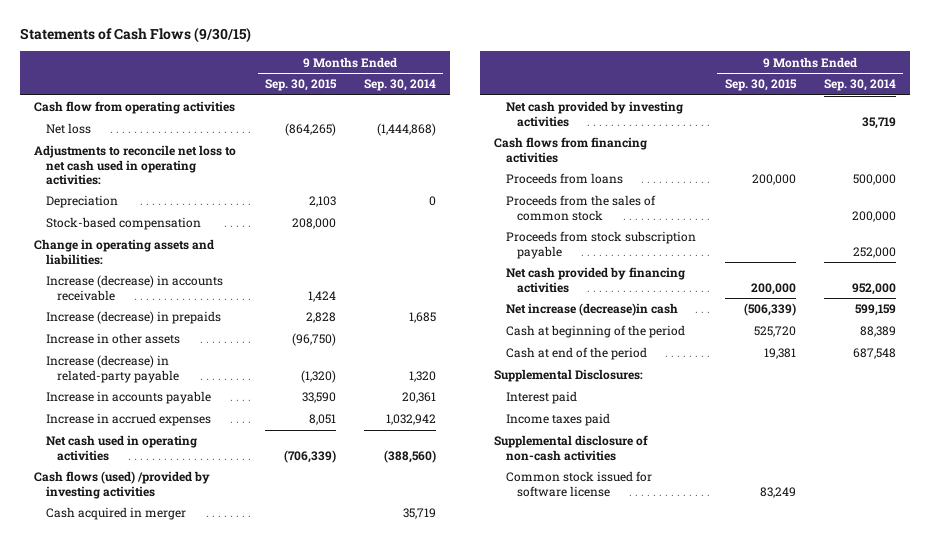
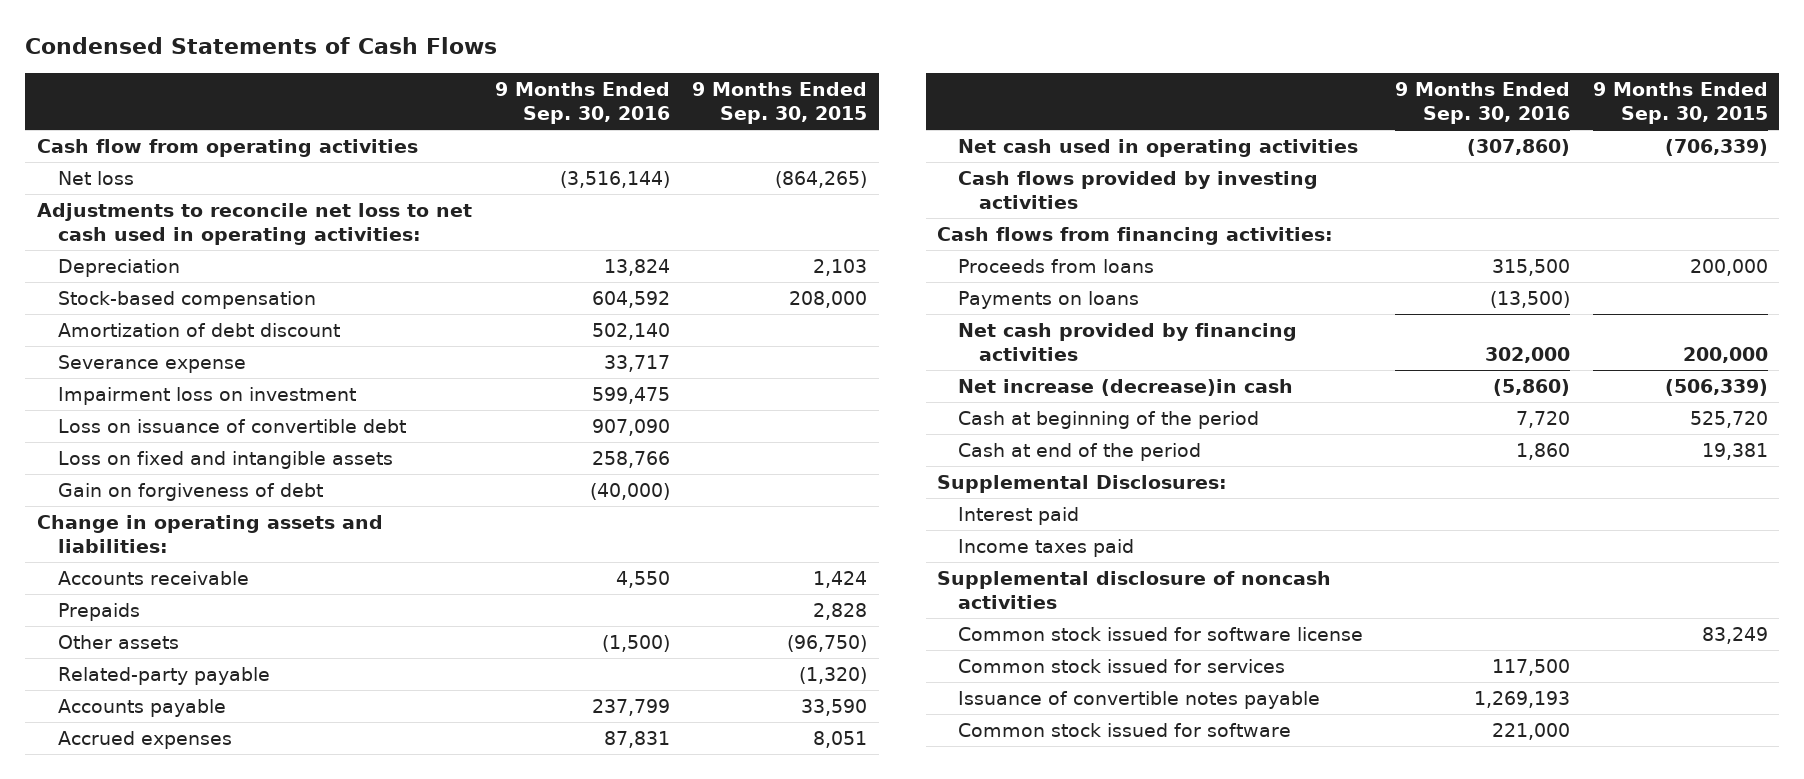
[20,27,252,44] Statements of Cash Flows (9/30/15) -> [25,37,498,55] Condensed Statements of Cash Flows
[363,79,436,92] Sep. 30, 2014 -> none
none -> [494,81,670,125] 9 Months Ended Sep. 30, 2016
none -> [57,322,340,337] Amortization of debt discount
none -> [57,354,246,373] Severance expense
none -> [57,386,356,405] Impairment loss on investment
none -> [57,418,406,433] Loss on issuance of convertible debt
none -> [57,450,393,469] Loss on fixed and intangible assets
none -> [57,482,323,501] Gain on forgiveness of debt
[45,275,223,301] Increase (decrease) in accounts receivable -> [57,570,249,585] Accounts receivable
[45,311,221,325] Increase (decrease) in prepaids -> [57,602,140,621] Prepaids
[45,333,180,345] Increase in other assets -> [57,634,179,649] Other assets
[45,355,179,383] Increase (decrease) in related-party payable -> [57,666,270,685] Related-party payable
[45,391,211,405] Increase in accounts payable -> [57,698,226,717] Accounts payable
[45,413,211,427] Increase in accrued expenses -> [57,730,232,749] Accrued expenses
[34,471,211,499] Cash flows (used) /provided by investing activities -> none
[45,507,186,521] Cash acquired in merger -> none
[505,101,683,127] Net cash provided by investing activities -> [957,170,1318,210] Cash flows provided by investing activities
[494,137,648,163] Cash flows from financing activities -> [937,226,1334,245] Cash flows from financing activities:
[505,195,656,221] Proceeds from the sales of common stock -> none
[505,231,696,259] Proceeds from stock subscription payable -> none
none -> [957,290,1139,309] Payments on loans
[494,435,649,461] Supplemental disclosure of non-cash activities -> [937,570,1332,610] Supplemental disclosure of noncash activities
none -> [957,658,1285,673] Common stock issued for services
none -> [957,690,1320,709] Issuance of convertible notes payable
none -> [957,722,1291,737] Common stock issued for software

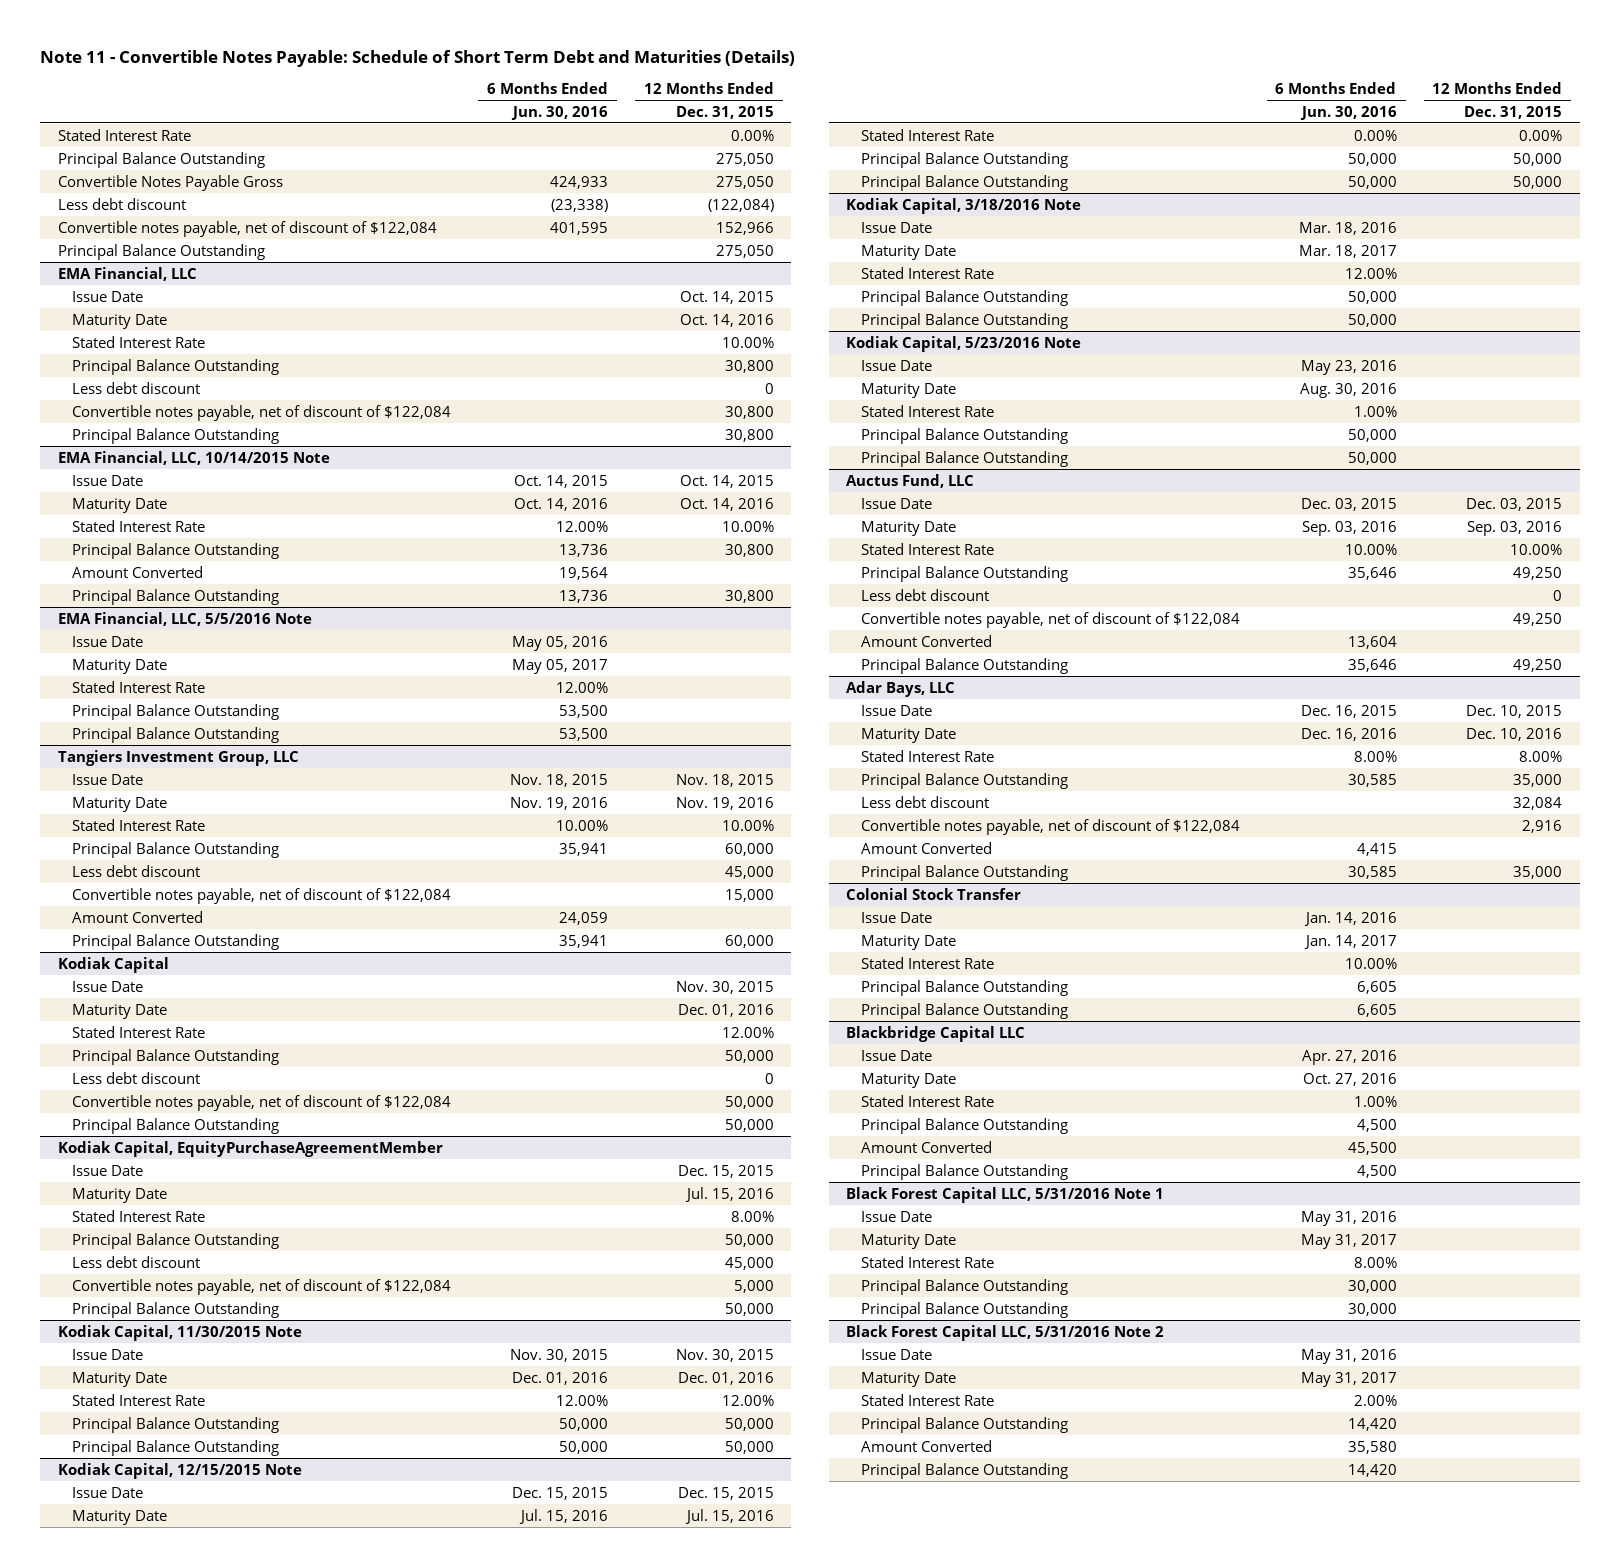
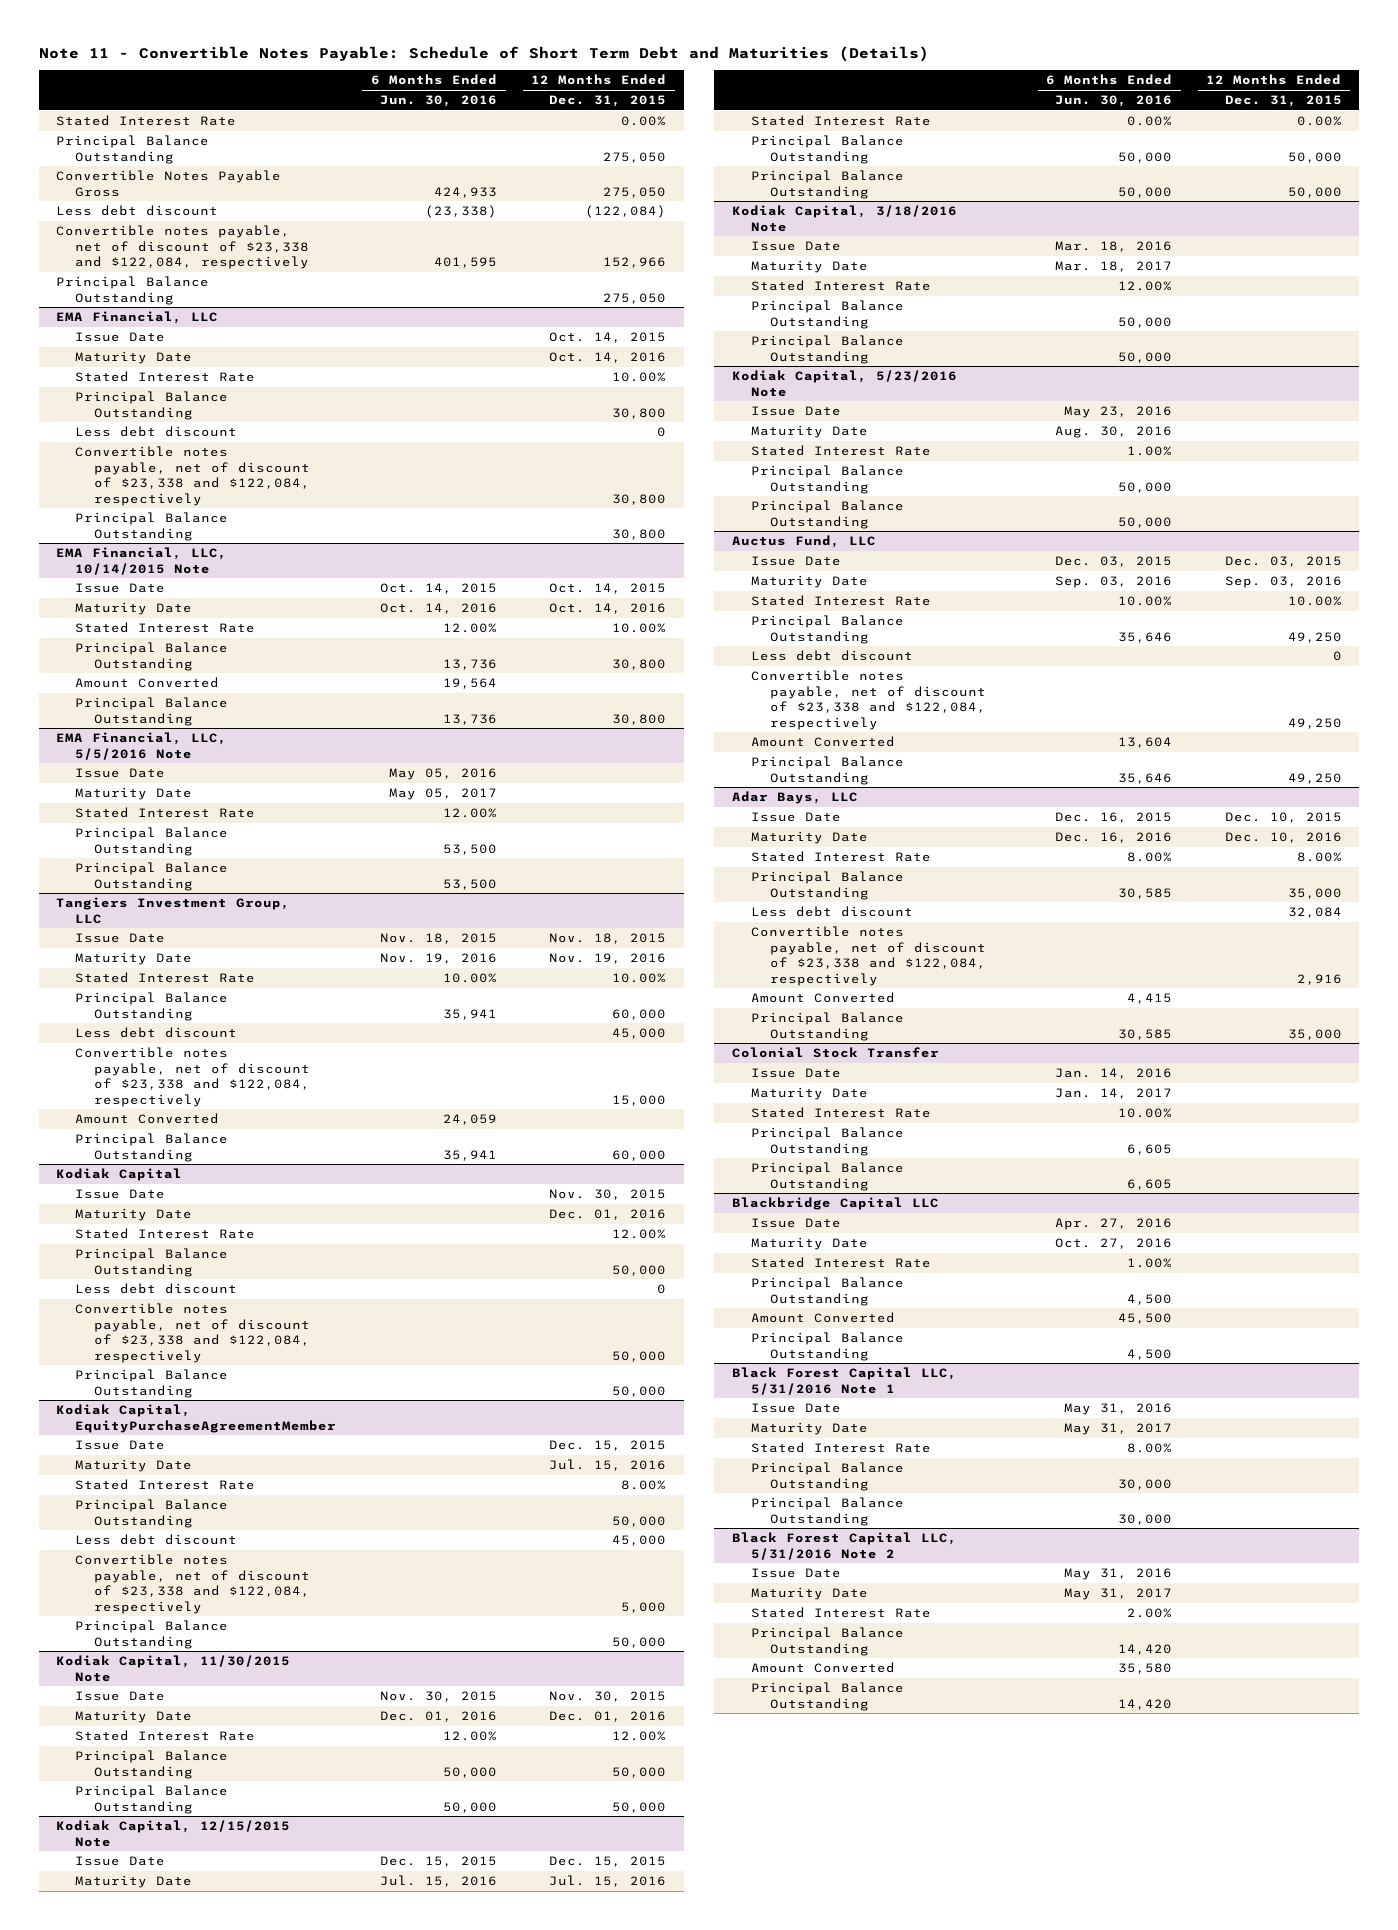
[57,220,437,237] Convertible notes payable, net of discount of $122,084 -> [56,225,310,270] Convertible notes payable, net of discount of $23,338 and $122,084, respectively
[72,404,452,421] Convertible notes payable, net of discount of $122,084 -> [75,446,311,506] Convertible notes payable, net of discount of $23,338 and $122,084, respectively
[72,887,452,904] Convertible notes payable, net of discount of $122,084 -> [75,1047,311,1107] Convertible notes payable, net of discount of $23,338 and $122,084, respectively
[72,1094,452,1111] Convertible notes payable, net of discount of $122,084 -> [75,1303,311,1363] Convertible notes payable, net of discount of $23,338 and $122,084, respectively
[72,1278,452,1295] Convertible notes payable, net of discount of $122,084 -> [75,1554,311,1614] Convertible notes payable, net of discount of $23,338 and $122,084, respectively
[861,611,1241,628] Convertible notes payable, net of discount of $122,084 -> [750,670,986,730] Convertible notes payable, net of discount of $23,338 and $122,084, respectively
[861,818,1241,835] Convertible notes payable, net of discount of $122,084 -> [750,926,986,986] Convertible notes payable, net of discount of $23,338 and $122,084, respectively

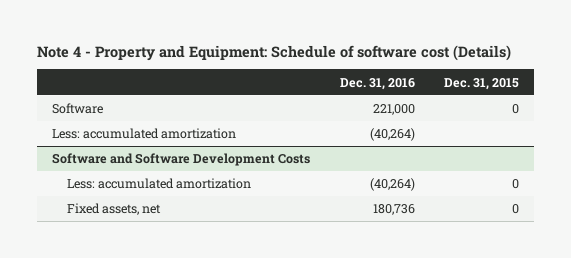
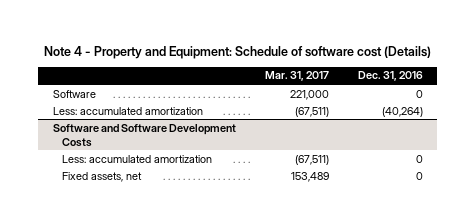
[444,77,520,90] Dec. 31, 2015 -> none
none -> [264,71,329,82] Mar. 31, 2017
[372,104,415,116] 221,000 -> [415,89,423,98] 0
[369,178,415,192] (40,264) -> [415,154,423,163] 0
[372,204,415,216] 180,736 -> [415,171,423,180] 0

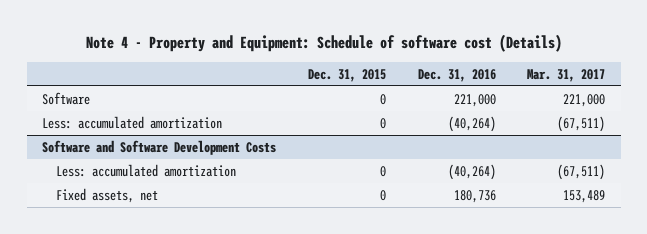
none -> [307,68,386,82] Dec. 31, 2015
[415,89,423,98] 0 -> [453,93,496,107] 221,000
[415,154,423,163] 0 -> [447,163,496,180] (40,264)
[415,171,423,180] 0 -> [453,189,496,203] 180,736

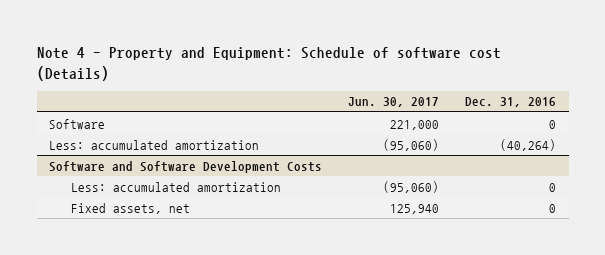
[307,68,386,82] Dec. 31, 2015 -> none
[527,68,606,82] Mar. 31, 2017 -> none
none -> [348,97,440,108] Jun. 30, 2017
[453,93,496,107] 221,000 -> [548,119,556,129] 0
[447,163,496,180] (40,264) -> [548,182,556,192] 0
[453,189,496,203] 180,736 -> [548,203,556,213] 0

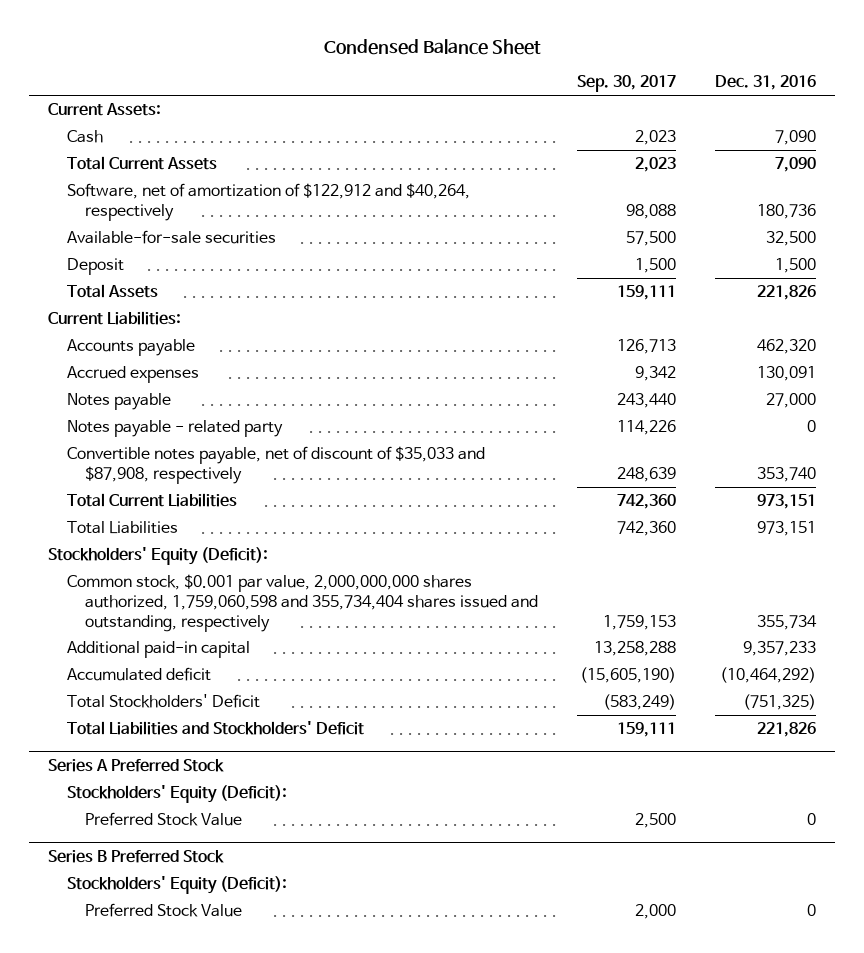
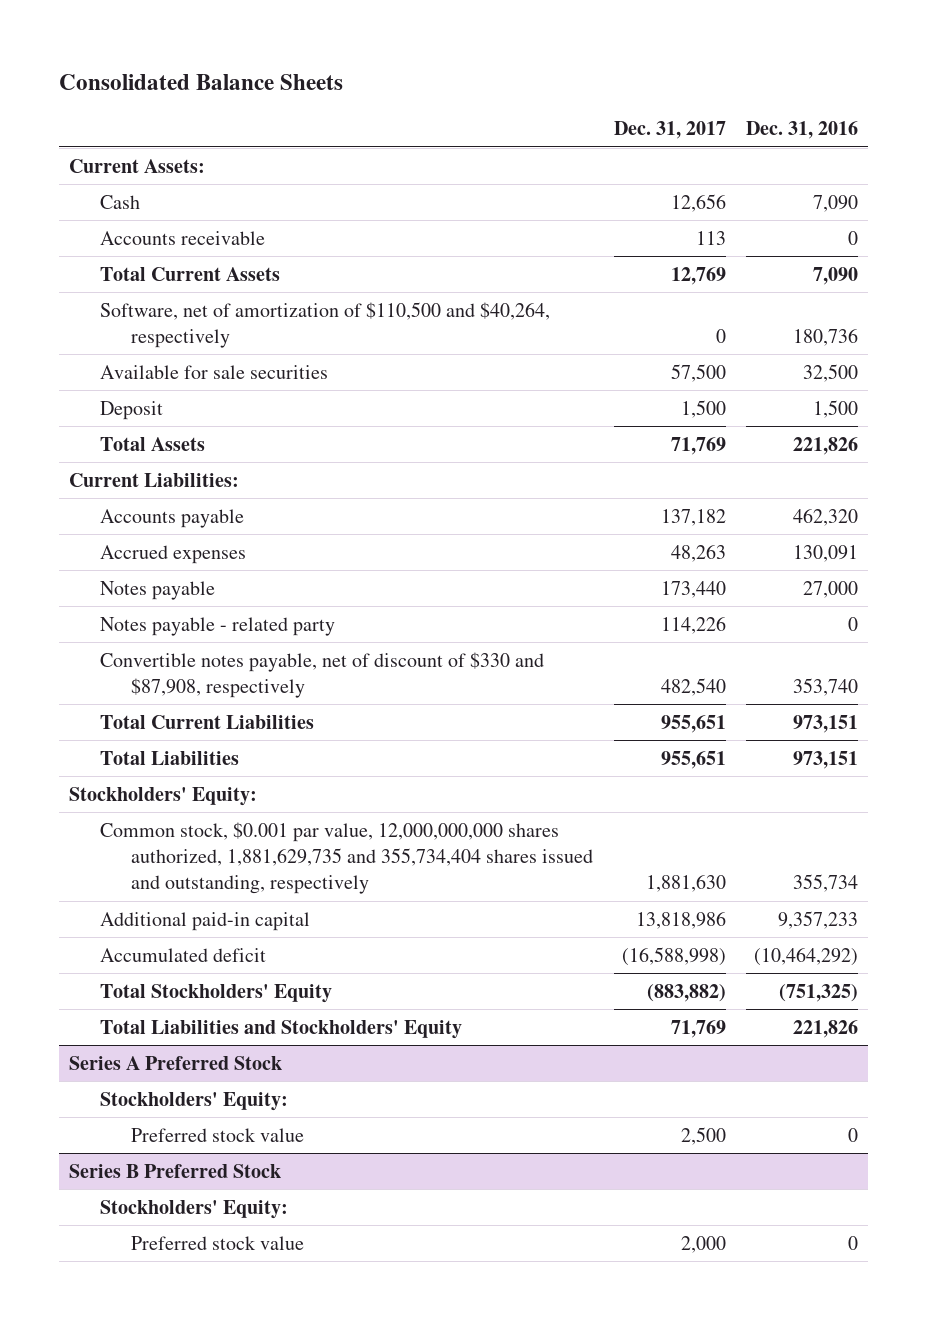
[324,38,542,55] Condensed Balance Sheet -> [58,73,343,90] Consolidated Balance Sheets
[576,75,676,93] Sep. 30, 2017 -> none
none -> [613,121,726,140] Dec. 31, 2017
none -> [100,230,266,245] Accounts receivable
[66,182,470,221] Software, net of amortization of $122,912 and $40,264, respectively -> [100,301,551,348] Software, net of amortization of $110,500 and $40,264, respectively
[66,229,276,244] Available-for-sale securities -> [100,364,329,379] Available for sale securities
[66,445,485,484] Convertible notes payable, net of discount of $35,033 and $87,908, respectively -> [100,651,545,698] Convertible notes payable, net of discount of $330 and $87,908, respectively
[48,546,269,565] Stockholders' Equity (Deficit): -> [68,786,257,806] Stockholders' Equity:
[66,573,538,632] Common stock, $0.001 par value, 2,000,000,000 shares authorized, 1,759,060,598 and 355,734,404 shares issued and outstanding, respectively -> [100,821,594,895] Common stock, $0.001 par value, 12,000,000,000 shares authorized, 1,881,629,735 and 355,734,404 shares issued and outstanding, respectively
[66,693,260,708] Total Stockholders' Deficit -> [100,983,333,1003] Total Stockholders' Equity
[66,720,364,735] Total Liabilities and Stockholders' Deficit -> [100,1019,463,1039] Total Liabilities and Stockholders' Equity
[66,784,287,803] Stockholders' Equity (Deficit): -> [100,1091,289,1111] Stockholders' Equity:
[84,811,242,826] Preferred Stock Value -> [131,1127,305,1142] Preferred stock value
[66,875,287,894] Stockholders' Equity (Deficit): -> [100,1199,289,1219] Stockholders' Equity:
[84,902,242,917] Preferred Stock Value -> [131,1235,305,1250] Preferred stock value

